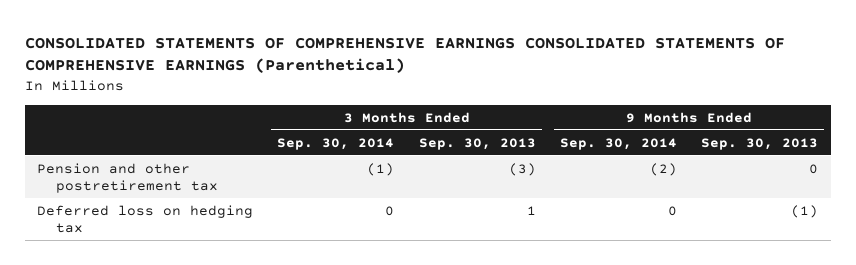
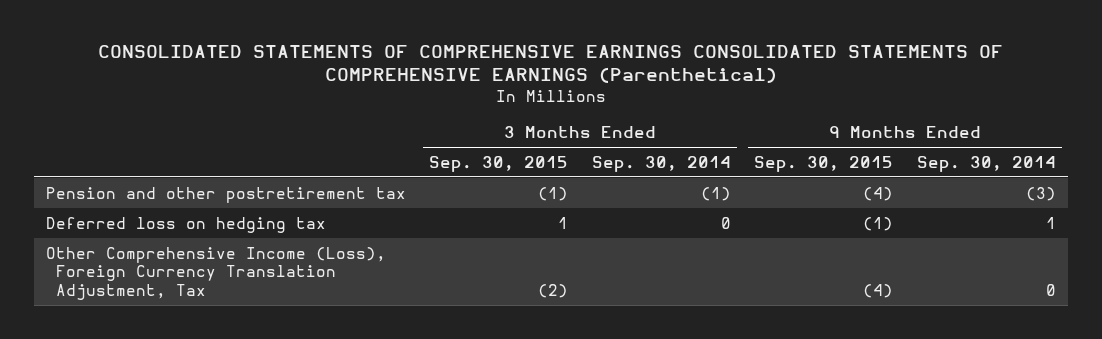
[418,137,536,150] Sep. 30, 2013 -> none
[701,137,819,150] Sep. 30, 2013 -> none
none -> [429,155,569,172] Sep. 30, 2015
none -> [754,155,894,172] Sep. 30, 2015
[650,162,678,176] (2) -> [1025,186,1056,201] (3)
[668,205,678,216] 0 -> [1045,216,1056,229] 1
none -> [45,246,386,300] Other Comprehensive Income (Loss), Foreign Currency Translation Adjustment, Tax

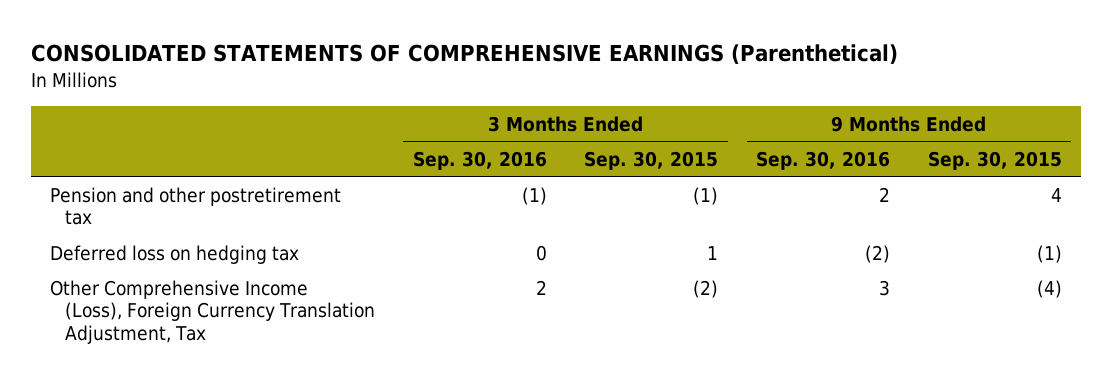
[97,44,1003,84] CONSOLIDATED STATEMENTS OF COMPREHENSIVE EARNINGS CONSOLIDATED STATEMENTS OF COMPREHENSIVE EARNINGS (Parenthetical) -> [31,44,899,65] CONSOLIDATED STATEMENTS OF COMPREHENSIVE EARNINGS (Parenthetical)
[591,155,731,172] Sep. 30, 2014 -> none
[916,155,1056,172] Sep. 30, 2014 -> none
none -> [412,150,547,170] Sep. 30, 2016
none -> [756,150,891,170] Sep. 30, 2016
[863,186,894,201] (4) -> [1050,187,1062,202] 4

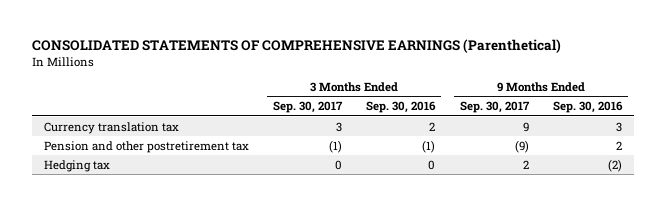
[584,150,719,170] Sep. 30, 2015 -> none
[927,150,1062,170] Sep. 30, 2015 -> none
none -> [273,101,344,114] Sep. 30, 2017
none -> [459,101,530,114] Sep. 30, 2017
none -> [44,121,180,134] Currency translation tax
[50,279,376,345] Other Comprehensive Income (Loss), Foreign Currency Translation Adjustment, Tax -> none
[50,244,300,264] Deferred loss on hedging tax -> [44,159,111,172] Hedging tax

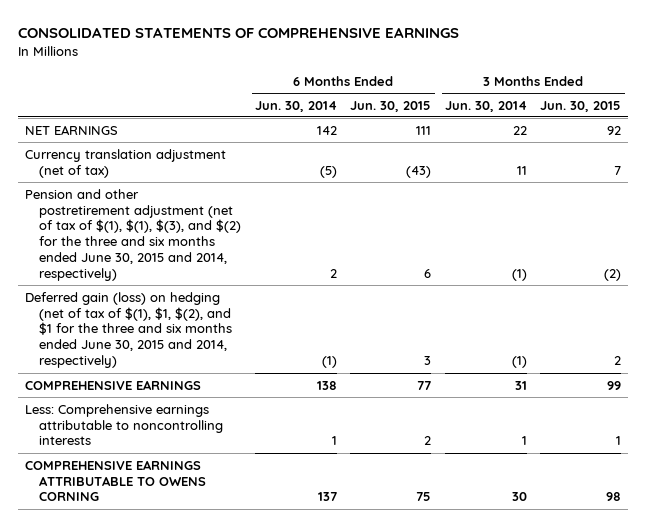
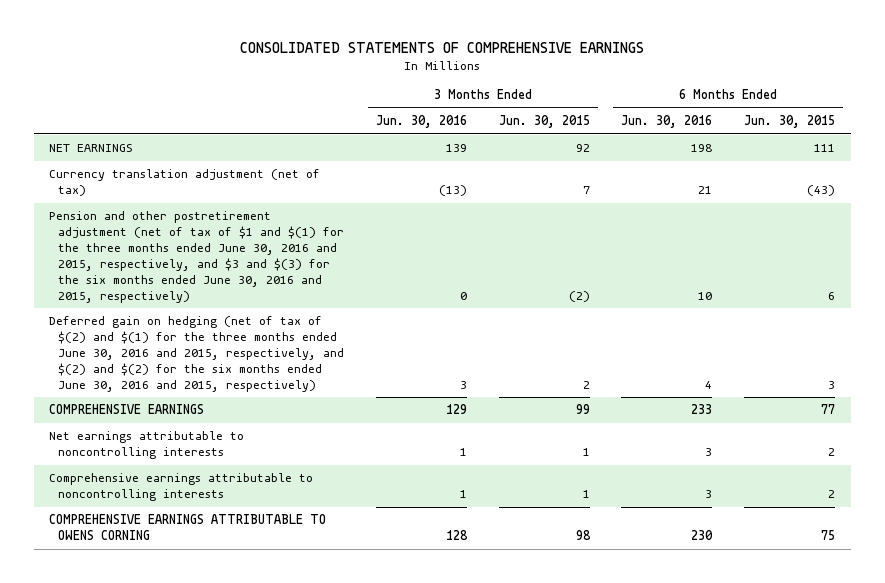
[254,100,337,112] Jun. 30, 2014 -> none
[444,100,527,112] Jun. 30, 2014 -> none
none -> [376,114,468,128] Jun. 30, 2016
none -> [621,114,713,128] Jun. 30, 2016
[24,188,242,282] Pension and other postretirement adjustment (net of tax of $(1), $(1), $(3), and $(2) for the three and six months ended June 30, 2015 and 2014, respectively) -> [49,211,345,303] Pension and other postretirement adjustment (net of tax of $1 and $(1) for the three months ended June 30, 2016 and 2015, respectively, and $3 and $(3) for the six months ended June 30, 2016 and 2015, respectively)
[24,291,233,369] Deferred gain (loss) on hedging (net of tax of $(1), $1, $(2), and $1 for the three and six months ended June 30, 2015 and 2014, respectively) -> [49,316,345,392] Deferred gain on hedging (net of tax of $(2) and $(1) for the three months ended June 30, 2016 and 2015, respectively, and $(2) and $(2) for the six months ended June 30, 2016 and 2015, respectively)
none -> [49,431,245,460] Net earnings attributable to noncontrolling interests
[24,403,224,446] Less: Comprehensive earnings attributable to noncontrolling interests -> [49,473,314,502] Comprehensive earnings attributable to noncontrolling interests

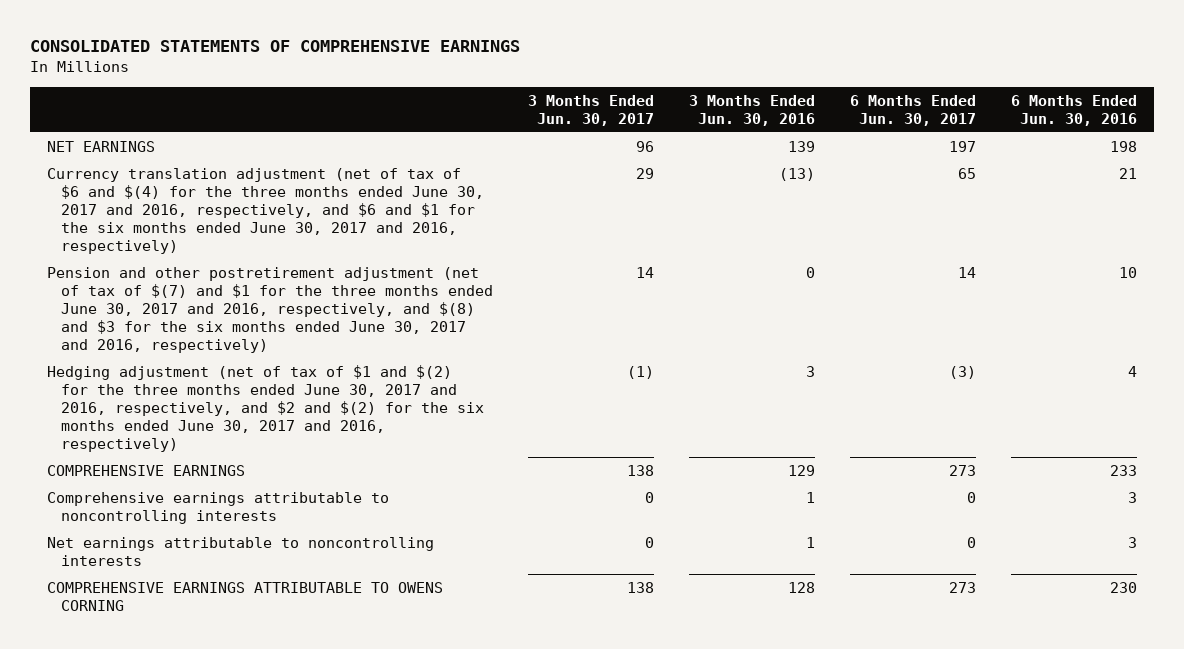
[498,114,590,128] Jun. 30, 2015 -> none
[744,114,836,128] Jun. 30, 2015 -> none
none -> [528,94,655,126] 3 Months Ended Jun. 30, 2017
none -> [849,94,976,126] 6 Months Ended Jun. 30, 2017
[49,169,321,197] Currency translation adjustment (net of tax) -> [47,167,485,255] Currency translation adjustment (net of tax of $6 and $(4) for the three months ended June 30, 2017 and 2016, respectively, and $6 and $1 for the six months ended June 30, 2017 and 2016, respectively)
[49,211,345,303] Pension and other postretirement adjustment (net of tax of $1 and $(1) for the three months ended June 30, 2016 and 2015, respectively, and $3 and $(3) for the six months ended June 30, 2016 and 2015, respectively) -> [47,266,494,354] Pension and other postretirement adjustment (net of tax of $(7) and $1 for the three months ended June 30, 2017 and 2016, respectively, and $(8) and $3 for the six months ended June 30, 2017 and 2016, respectively)
[49,316,345,392] Deferred gain on hedging (net of tax of $(2) and $(1) for the three months ended June 30, 2016 and 2015, respectively, and $(2) and $(2) for the six months ended June 30, 2016 and 2015, respectively) -> [47,364,485,453] Hedging adjustment (net of tax of $1 and $(2) for the three months ended June 30, 2017 and 2016, respectively, and $2 and $(2) for the six months ended June 30, 2017 and 2016, respectively)
[49,431,245,460] Net earnings attributable to noncontrolling interests -> [47,536,435,566] Net earnings attributable to noncontrolling interests

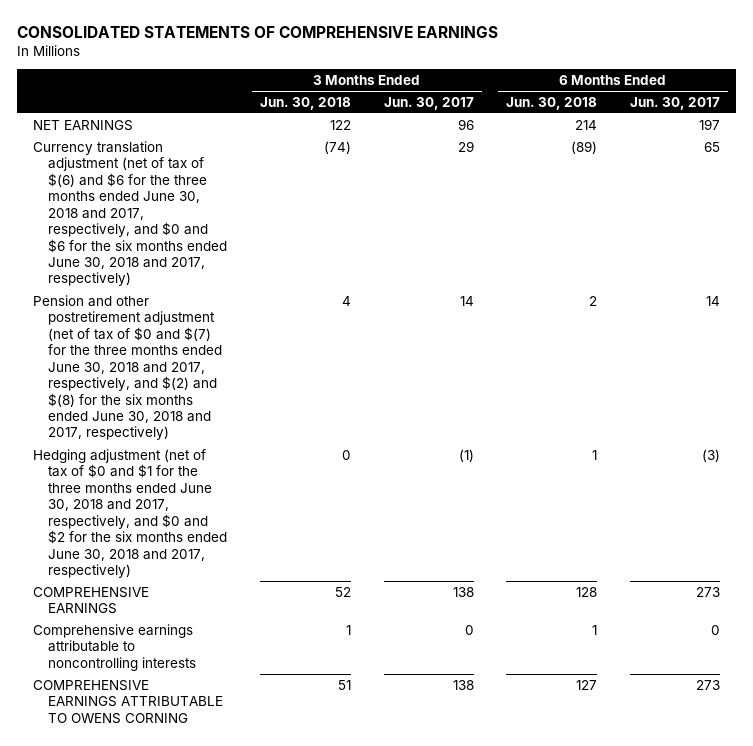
[689,94,816,126] 3 Months Ended Jun. 30, 2016 -> none
[1010,94,1137,126] 6 Months Ended Jun. 30, 2016 -> none
none -> [260,96,352,110] Jun. 30, 2018
none -> [506,96,598,110] Jun. 30, 2018
[47,167,485,255] Currency translation adjustment (net of tax of $6 and $(4) for the three months ended June 30, 2017 and 2016, respectively, and $6 and $1 for the six months ended June 30, 2017 and 2016, respectively) -> [33,140,228,287] Currency translation adjustment (net of tax of $(6) and $6 for the three months ended June 30, 2018 and 2017, respectively, and $0 and $6 for the six months ended June 30, 2018 and 2017, respectively)
[47,266,494,354] Pension and other postretirement adjustment (net of tax of $(7) and $1 for the three months ended June 30, 2017 and 2016, respectively, and $(8) and $3 for the six months ended June 30, 2017 and 2016, respectively) -> [33,294,223,441] Pension and other postretirement adjustment (net of tax of $0 and $(7) for the three months ended June 30, 2018 and 2017, respectively, and $(2) and $(8) for the six months ended June 30, 2018 and 2017, respectively)
[47,364,485,453] Hedging adjustment (net of tax of $1 and $(2) for the three months ended June 30, 2017 and 2016, respectively, and $2 and $(2) for the six months ended June 30, 2017 and 2016, respectively) -> [33,448,228,578] Hedging adjustment (net of tax of $0 and $1 for the three months ended June 30, 2018 and 2017, respectively, and $0 and $2 for the six months ended June 30, 2018 and 2017, respectively)
[47,536,435,566] Net earnings attributable to noncontrolling interests -> none

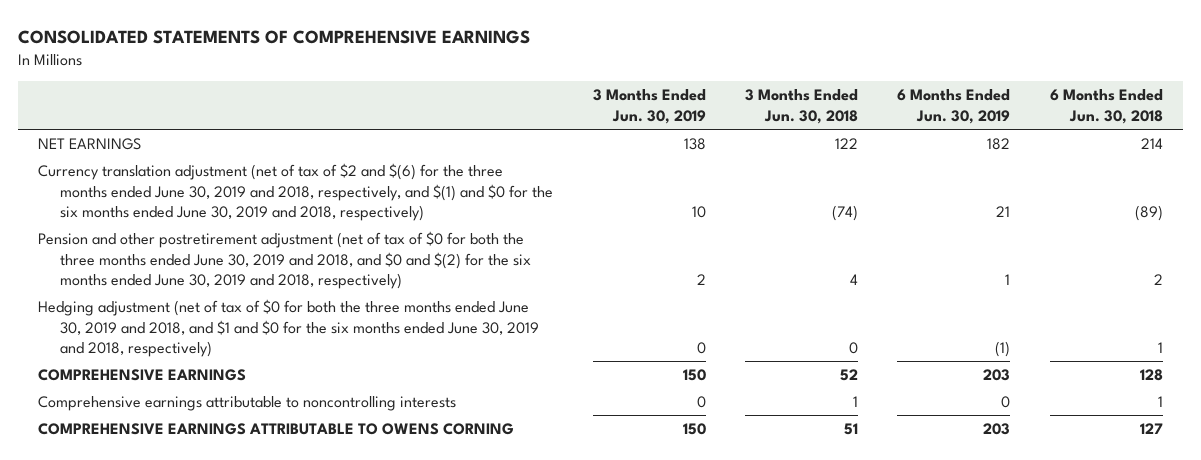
[383,96,474,110] Jun. 30, 2017 -> none
[629,96,720,110] Jun. 30, 2017 -> none
none -> [592,89,706,124] 3 Months Ended Jun. 30, 2019
none -> [897,89,1011,124] 6 Months Ended Jun. 30, 2019
[33,140,228,287] Currency translation adjustment (net of tax of $(6) and $6 for the three months ended June 30, 2018 and 2017, respectively, and $0 and $6 for the six months ended June 30, 2018 and 2017, respectively) -> [37,162,554,222] Currency translation adjustment (net of tax of $2 and $(6) for the three months ended June 30, 2019 and 2018, respectively, and $(1) and $0 for the six months ended June 30, 2019 and 2018, respectively)
[33,294,223,441] Pension and other postretirement adjustment (net of tax of $0 and $(7) for the three months ended June 30, 2018 and 2017, respectively, and $(2) and $(8) for the six months ended June 30, 2018 and 2017, respectively) -> [37,230,532,290] Pension and other postretirement adjustment (net of tax of $0 for both the three months ended June 30, 2019 and 2018, and $0 and $(2) for the six months ended June 30, 2019 and 2018, respectively)
[33,448,228,578] Hedging adjustment (net of tax of $0 and $1 for the three months ended June 30, 2018 and 2017, respectively, and $0 and $2 for the six months ended June 30, 2018 and 2017, respectively) -> [37,298,540,358] Hedging adjustment (net of tax of $0 for both the three months ended June 30, 2019 and 2018, and $1 and $0 for the six months ended June 30, 2019 and 2018, respectively)

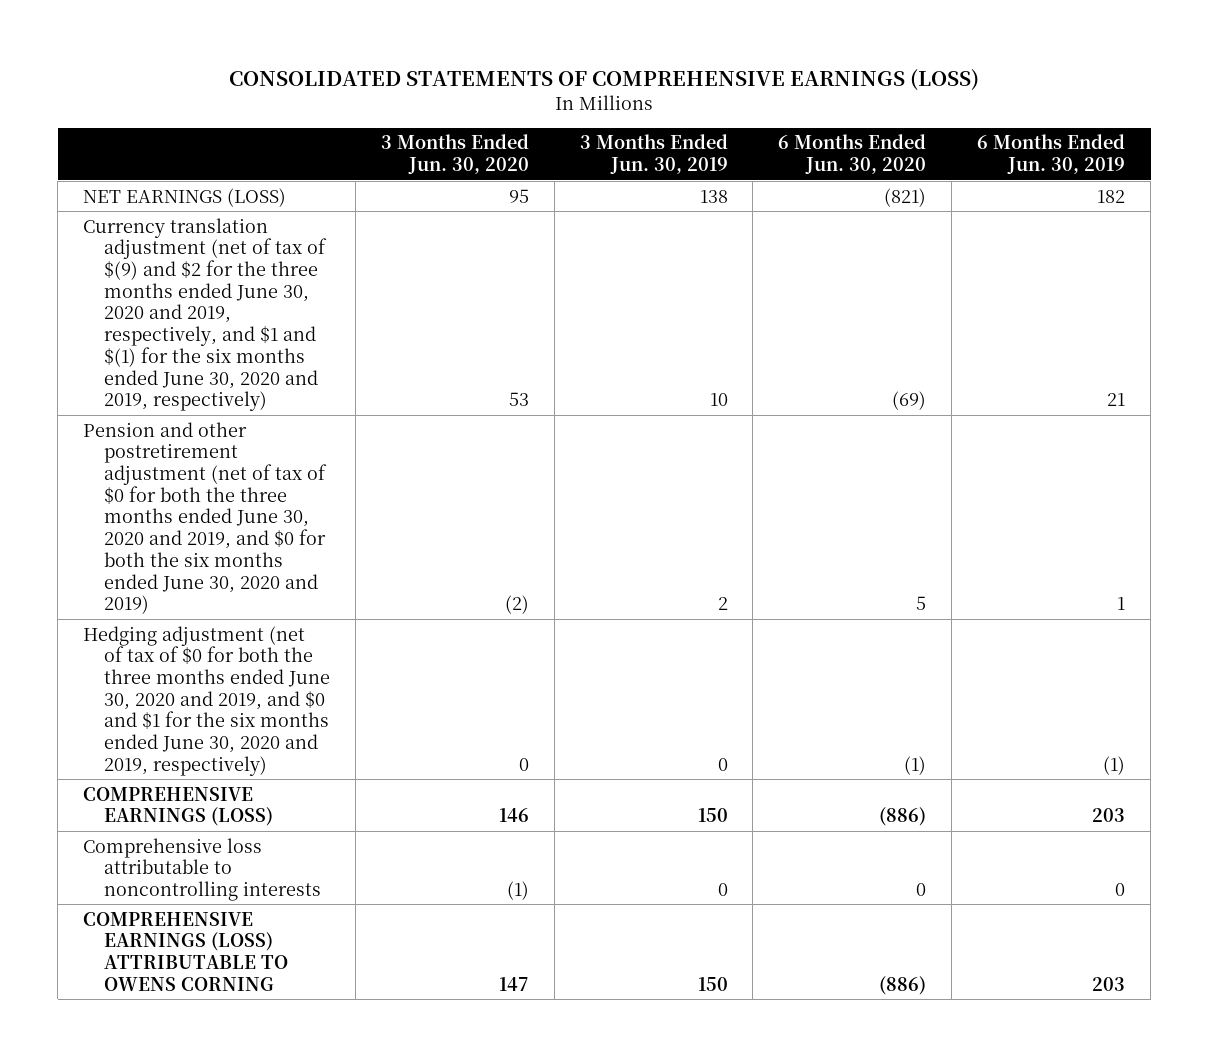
[18,30,531,45] CONSOLIDATED STATEMENTS OF COMPREHENSIVE EARNINGS -> [229,68,980,91] CONSOLIDATED STATEMENTS OF COMPREHENSIVE EARNINGS (LOSS)
[745,89,859,124] 3 Months Ended Jun. 30, 2018 -> none
[1049,89,1163,124] 6 Months Ended Jun. 30, 2018 -> none
none -> [380,134,529,175] 3 Months Ended Jun. 30, 2020
none -> [778,134,927,175] 6 Months Ended Jun. 30, 2020
[37,137,141,150] NET EARNINGS -> [83,187,287,207] NET EARNINGS (LOSS)
[37,162,554,222] Currency translation adjustment (net of tax of $2 and $(6) for the three months ended June 30, 2019 and 2018, respectively, and $(1) and $0 for the six months ended June 30, 2019 and 2018, respectively) -> [83,217,327,412] Currency translation adjustment (net of tax of $(9) and $2 for the three months ended June 30, 2020 and 2019, respectively, and $1 and $(1) for the six months ended June 30, 2020 and 2019, respectively)
[37,230,532,290] Pension and other postretirement adjustment (net of tax of $0 for both the three months ended June 30, 2019 and 2018, and $0 and $(2) for the six months ended June 30, 2019 and 2018, respectively) -> [83,421,327,615] Pension and other postretirement adjustment (net of tax of $0 for both the three months ended June 30, 2020 and 2019, and $0 for both the six months ended June 30, 2020 and 2019)
[37,298,540,358] Hedging adjustment (net of tax of $0 for both the three months ended June 30, 2019 and 2018, and $1 and $0 for the six months ended June 30, 2019 and 2018, respectively) -> [83,625,330,776] Hedging adjustment (net of tax of $0 for both the three months ended June 30, 2020 and 2019, and $0 and $1 for the six months ended June 30, 2020 and 2019, respectively)
[37,368,246,381] COMPREHENSIVE EARNINGS -> [83,786,273,827] COMPREHENSIVE EARNINGS (LOSS)
[37,395,456,411] Comprehensive earnings attributable to noncontrolling interests -> [83,837,321,901] Comprehensive loss attributable to noncontrolling interests
[37,422,514,435] COMPREHENSIVE EARNINGS ATTRIBUTABLE TO OWENS CORNING -> [83,911,288,991] COMPREHENSIVE EARNINGS (LOSS) ATTRIBUTABLE TO OWENS CORNING

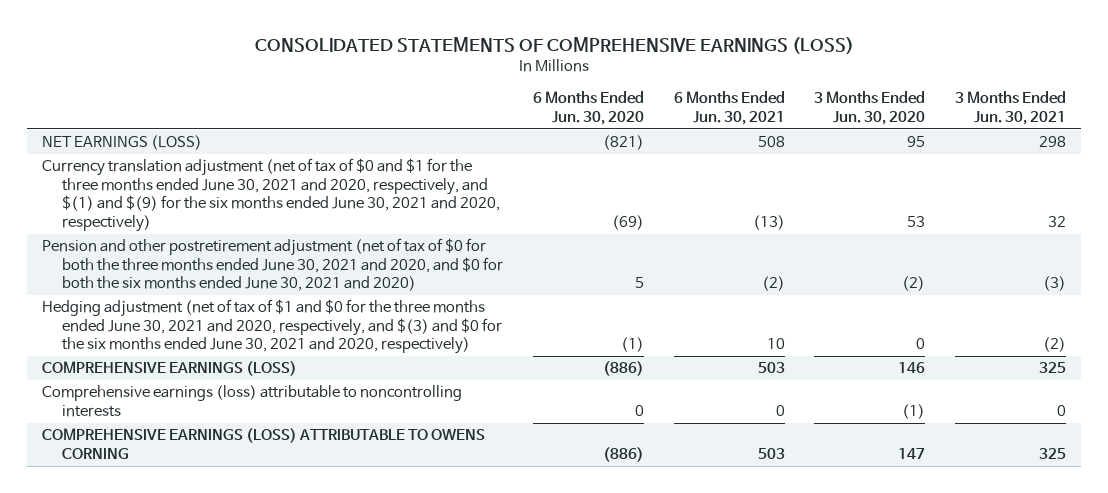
[579,134,728,175] 3 Months Ended Jun. 30, 2019 -> none
[977,134,1126,175] 6 Months Ended Jun. 30, 2019 -> none
none -> [673,91,785,125] 6 Months Ended Jun. 30, 2021
none -> [955,91,1067,125] 3 Months Ended Jun. 30, 2021
[83,217,327,412] Currency translation adjustment (net of tax of $(9) and $2 for the three months ended June 30, 2020 and 2019, respectively, and $1 and $(1) for the six months ended June 30, 2020 and 2019, respectively) -> [42,158,500,232] Currency translation adjustment (net of tax of $0 and $1 for the three months ended June 30, 2021 and 2020, respectively, and $(1) and $(9) for the six months ended June 30, 2021 and 2020, respectively)
[83,421,327,615] Pension and other postretirement adjustment (net of tax of $0 for both the three months ended June 30, 2020 and 2019, and $0 for both the six months ended June 30, 2020 and 2019) -> [42,238,503,292] Pension and other postretirement adjustment (net of tax of $0 for both the three months ended June 30, 2021 and 2020, and $0 for both the six months ended June 30, 2021 and 2020)
[83,625,330,776] Hedging adjustment (net of tax of $0 for both the three months ended June 30, 2020 and 2019, and $0 and $1 for the six months ended June 30, 2020 and 2019, respectively) -> [42,299,502,355] Hedging adjustment (net of tax of $1 and $0 for the three months ended June 30, 2021 and 2020, respectively, and $(3) and $0 for the six months ended June 30, 2021 and 2020, respectively)
[83,837,321,901] Comprehensive loss attributable to noncontrolling interests -> [42,385,463,417] Comprehensive earnings (loss) attributable to noncontrolling interests

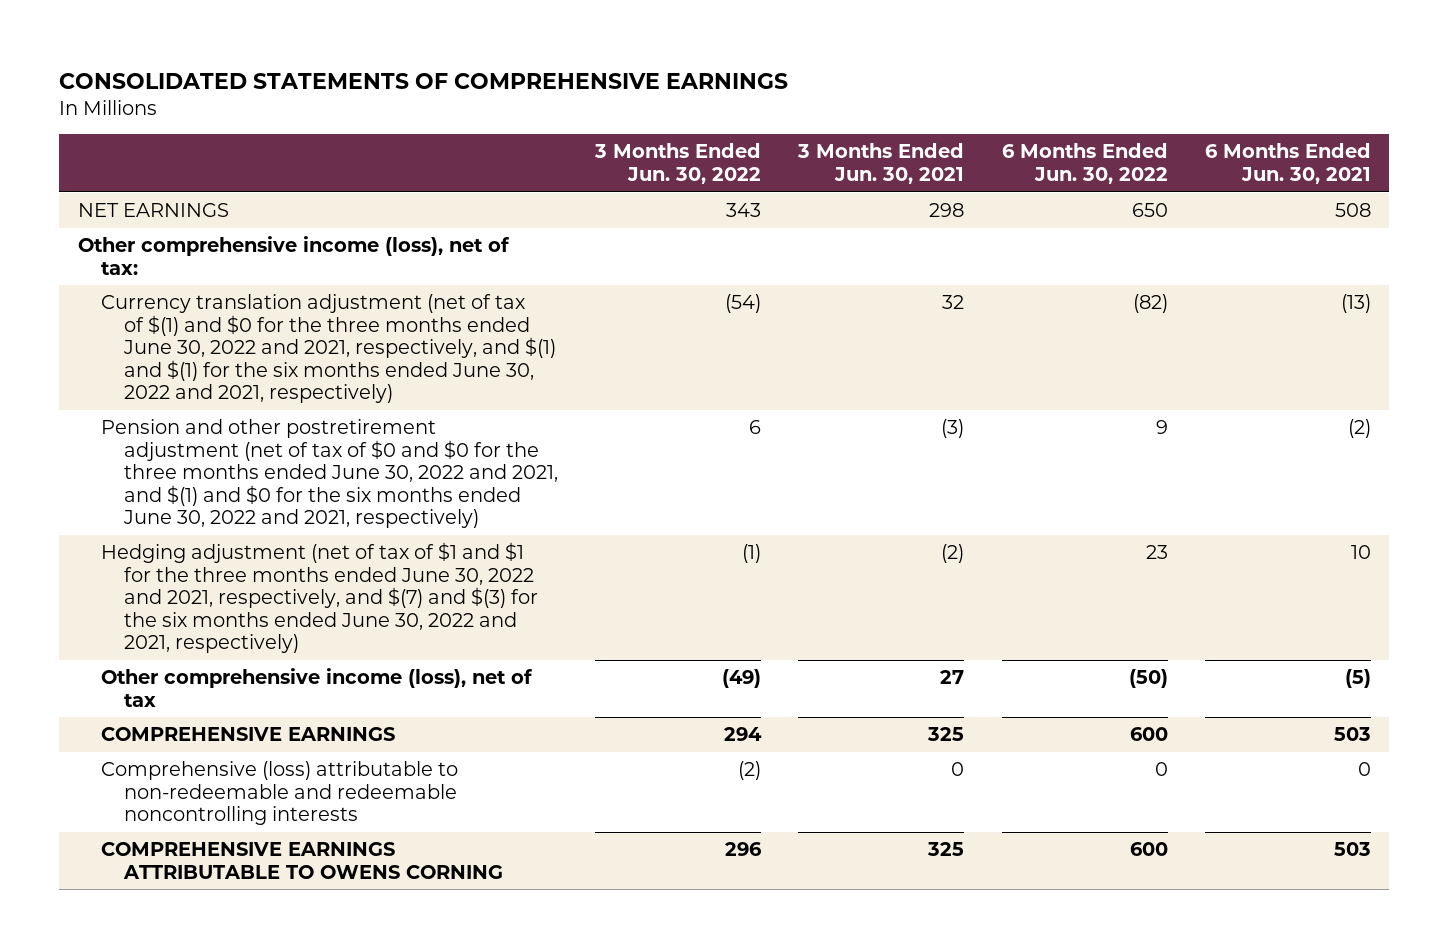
[255,36,855,54] CONSOLIDATED STATEMENTS OF COMPREHENSIVE EARNINGS (LOSS) -> [58,72,788,89] CONSOLIDATED STATEMENTS OF COMPREHENSIVE EARNINGS
[532,91,644,125] 6 Months Ended Jun. 30, 2020 -> none
[814,91,926,125] 3 Months Ended Jun. 30, 2020 -> none
none -> [594,143,762,184] 3 Months Ended Jun. 30, 2022
none -> [1001,143,1168,184] 6 Months Ended Jun. 30, 2022
[42,135,203,151] NET EARNINGS (LOSS) -> [77,203,229,218] NET EARNINGS
none -> [77,236,510,275] Other comprehensive income (loss), net of tax:
[42,158,500,232] Currency translation adjustment (net of tax of $0 and $1 for the three months ended June 30, 2021 and 2020, respectively, and $(1) and $(9) for the six months ended June 30, 2021 and 2020, respectively) -> [100,294,556,404] Currency translation adjustment (net of tax of $(1) and $0 for the three months ended June 30, 2022 and 2021, respectively, and $(1) and $(1) for the six months ended June 30, 2022 and 2021, respectively)
[42,238,503,292] Pension and other postretirement adjustment (net of tax of $0 for both the three months ended June 30, 2021 and 2020, and $0 for both the six months ended June 30, 2021 and 2020) -> [100,419,558,529] Pension and other postretirement adjustment (net of tax of $0 and $0 for the three months ended June 30, 2022 and 2021, and $(1) and $0 for the six months ended June 30, 2022 and 2021, respectively)
[42,299,502,355] Hedging adjustment (net of tax of $1 and $0 for the three months ended June 30, 2021 and 2020, respectively, and $(3) and $0 for the six months ended June 30, 2021 and 2020, respectively) -> [100,542,538,654] Hedging adjustment (net of tax of $1 and $1 for the three months ended June 30, 2022 and 2021, respectively, and $(7) and $(3) for the six months ended June 30, 2022 and 2021, respectively)
none -> [100,668,533,707] Other comprehensive income (loss), net of tax
[42,361,298,377] COMPREHENSIVE EARNINGS (LOSS) -> [100,727,395,742] COMPREHENSIVE EARNINGS
[42,385,463,417] Comprehensive earnings (loss) attributable to noncontrolling interests -> [100,761,458,826] Comprehensive (loss) attributable to non-redeemable and redeemable noncontrolling interests
[42,428,486,459] COMPREHENSIVE EARNINGS (LOSS) ATTRIBUTABLE TO OWENS CORNING -> [100,842,503,879] COMPREHENSIVE EARNINGS ATTRIBUTABLE TO OWENS CORNING

